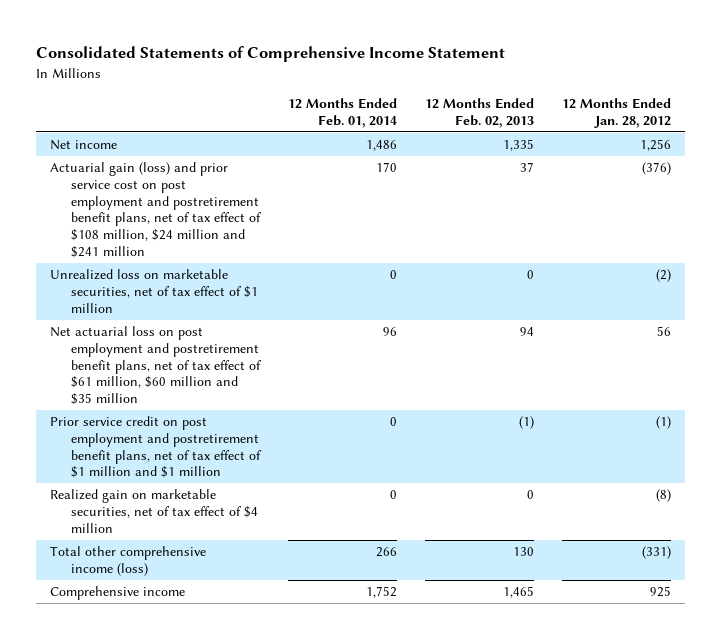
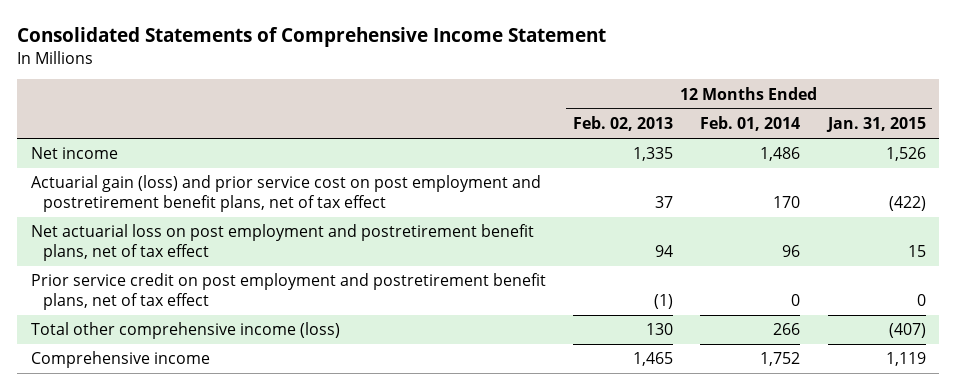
[561,97,671,128] 12 Months Ended Jan. 28, 2012 -> none
none -> [825,117,926,133] Jan. 31, 2015
[50,269,258,313] Unrealized loss on marketable securities, net of tax effect of $1 million -> none
[50,489,258,533] Realized gain on marketable securities, net of tax effect of $4 million -> none
[50,162,262,258] Actuarial gain (loss) and prior service cost on post employment and postretirement benefit plans, net of tax effect of $108 million, $24 million and $241 million -> [30,175,541,213] Actuarial gain (loss) and prior service cost on post employment and postretirement benefit plans, net of tax effect
[50,326,262,406] Net actuarial loss on post employment and postretirement benefit plans, net of tax effect of $61 million, $60 million and $35 million -> [30,224,534,262] Net actuarial loss on post employment and postretirement benefit plans, net of tax effect
[50,416,262,479] Prior service credit on post employment and postretirement benefit plans, net of tax effect of $1 million and $1 million -> [30,273,546,311] Prior service credit on post employment and postretirement benefit plans, net of tax effect

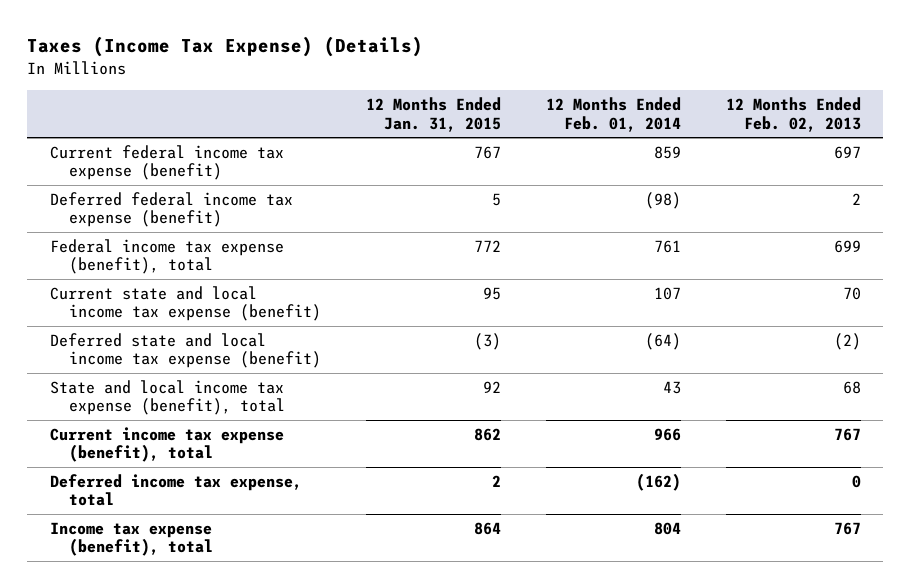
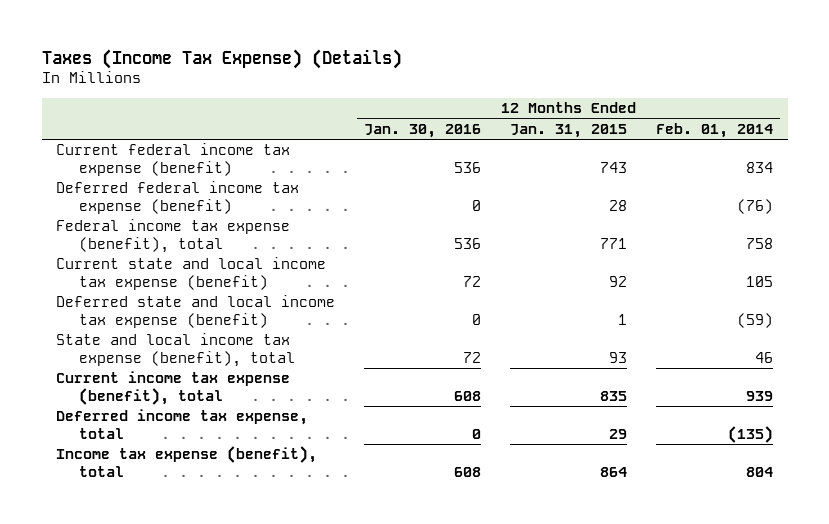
[725,96,861,132] 12 Months Ended Feb. 02, 2013 -> none
none -> [364,123,482,138] Jan. 30, 2016
[474,145,502,159] 767 -> [600,161,628,173] 743
[654,145,682,159] 859 -> [746,161,774,173] 834
[492,192,502,206] 5 -> [609,199,628,211] 28
[645,191,682,209] (98) -> [737,198,774,214] (76)
[474,239,502,252] 772 -> [600,237,628,249] 771
[654,239,682,253] 761 -> [746,237,774,249] 758
[483,286,502,300] 95 -> [609,275,628,287] 92
[654,286,682,300] 107 -> [746,275,774,287] 105
[474,332,502,350] (3) -> [618,313,628,325] 1
[645,332,682,350] (64) -> [737,312,774,328] (59)
[483,380,502,393] 92 -> [609,351,628,363] 93
[663,380,682,394] 43 -> [755,351,774,363] 46
[474,427,502,441] 862 -> [600,390,628,401] 835
[654,427,682,441] 966 -> [746,390,774,401] 939
[492,474,502,487] 2 -> [609,428,628,439] 29
[636,472,682,491] (162) -> [728,425,774,443] (135)

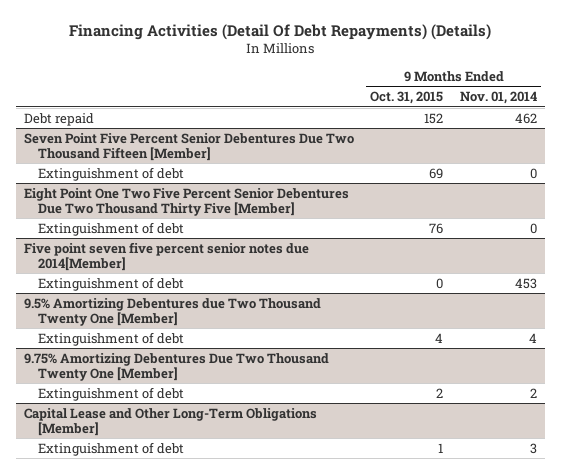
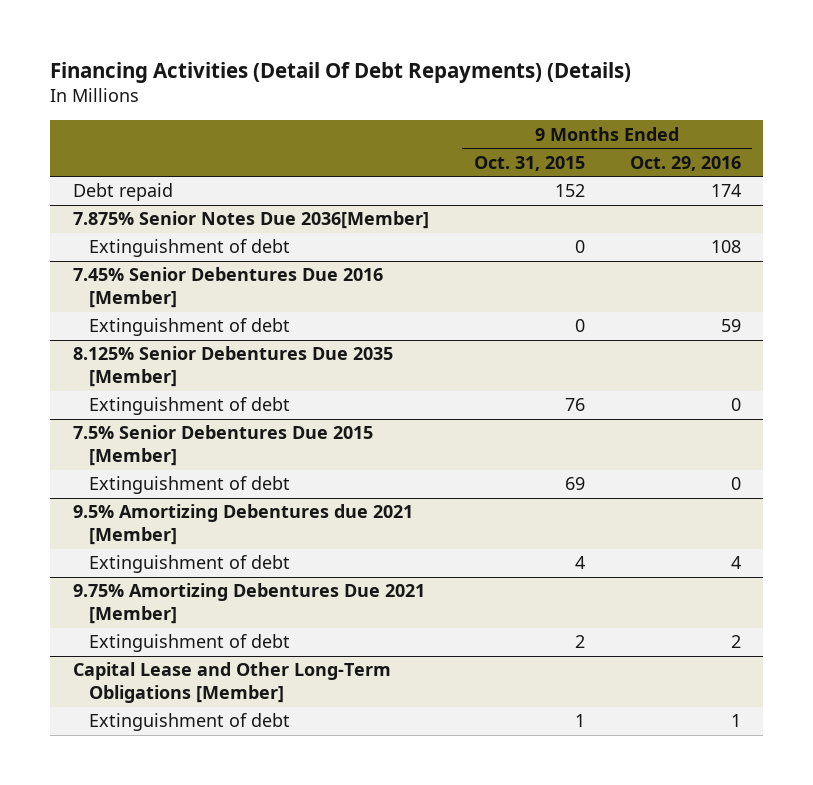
[459,91,537,105] Nov. 01, 2014 -> none
none -> [629,155,741,171] Oct. 29, 2016
[24,132,355,161] Seven Point Five Percent Senior Debentures Due Two Thousand Fifteen [Member] -> none
[37,166,184,181] Extinguishment of debt -> none
[24,187,350,216] Eight Point One Two Five Percent Senior Debentures Due Two Thousand Thirty Five [Member] -> none
[37,221,184,236] Extinguishment of debt -> none
[24,241,310,271] Five point seven five percent senior notes due 2014[Member] -> none
none -> [72,211,429,230] 7.875% Senior Notes Due 2036[Member]
none -> [72,267,383,309] 7.45% Senior Debentures Due 2016 [Member]
none -> [88,318,290,337] Extinguishment of debt
none -> [72,346,393,388] 8.125% Senior Debentures Due 2035 [Member]
none -> [88,397,290,416] Extinguishment of debt
none -> [72,425,373,467] 7.5% Senior Debentures Due 2015 [Member]
none -> [88,476,290,495] Extinguishment of debt
[24,297,322,326] 9.5% Amortizing Debentures due Two Thousand Twenty One [Member] -> [72,504,413,546] 9.5% Amortizing Debentures due 2021 [Member]
[24,352,330,381] 9.75% Amortizing Debentures Due Two Thousand Twenty One [Member] -> [72,583,425,625] 9.75% Amortizing Debentures Due 2021 [Member]

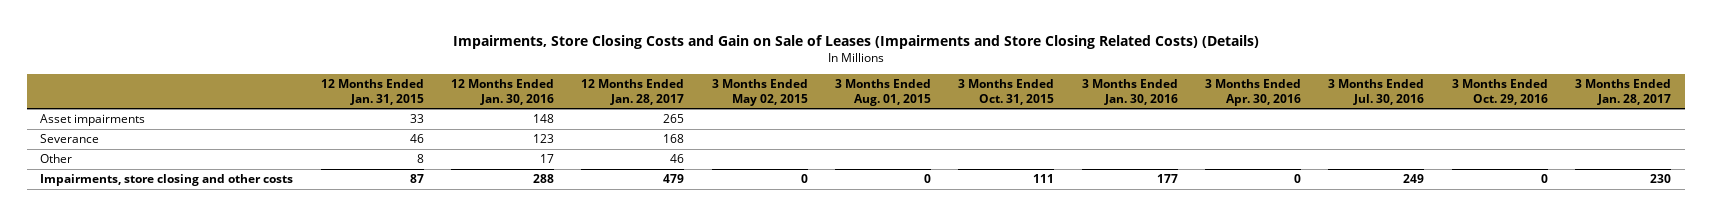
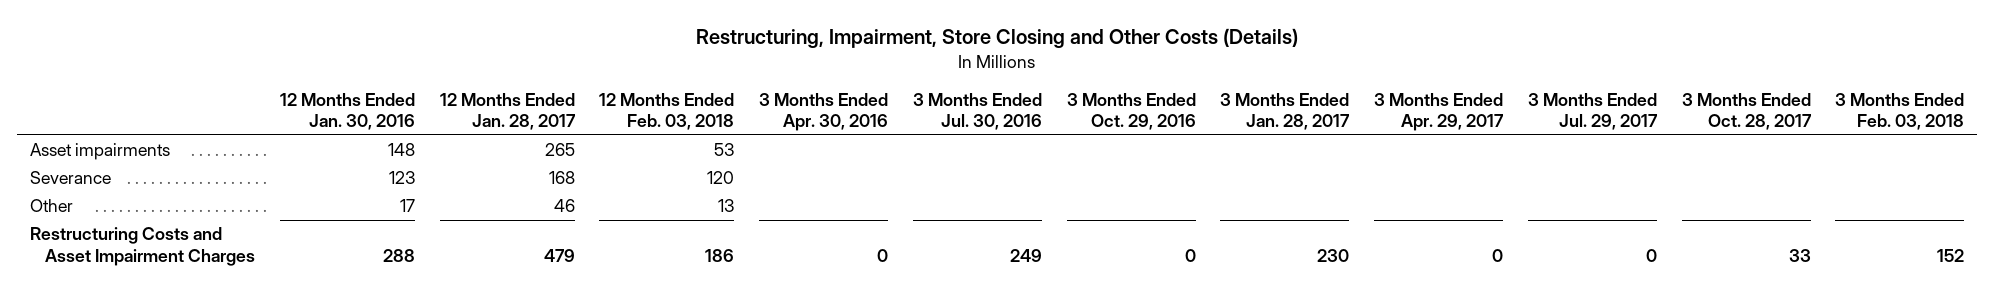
[452,34,1259,49] Impairments, Store Closing Costs and Gain on Sale of Leases (Impairments and Store Closing Related Costs) (Details) -> [695,28,1298,49] Restructuring, Impairment, Store Closing and Other Costs (Details)
[320,79,424,105] 12 Months Ended Jan. 31, 2015 -> none
[711,79,808,106] 3 Months Ended May 02, 2015 -> none
[834,79,931,106] 3 Months Ended Aug. 01, 2015 -> none
[958,79,1055,105] 3 Months Ended Oct. 31, 2015 -> none
[1081,79,1178,105] 3 Months Ended Jan. 30, 2016 -> none
none -> [599,92,735,131] 12 Months Ended Feb. 03, 2018
none -> [1374,92,1505,132] 3 Months Ended Apr. 29, 2017
none -> [1527,92,1658,131] 3 Months Ended Jul. 29, 2017
none -> [1681,92,1812,131] 3 Months Ended Oct. 28, 2017
none -> [1835,92,1965,131] 3 Months Ended Feb. 03, 2018
[40,174,294,187] Impairments, store closing and other costs -> [29,227,256,266] Restructuring Costs and Asset Impairment Charges

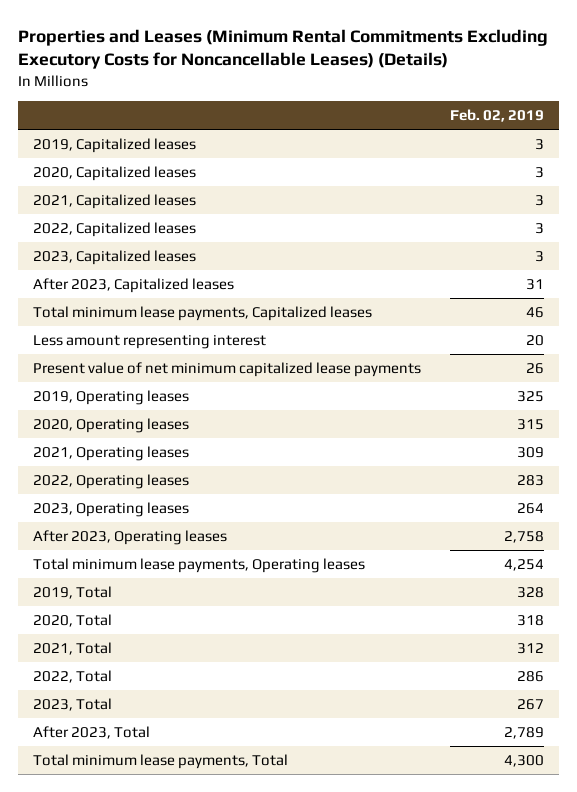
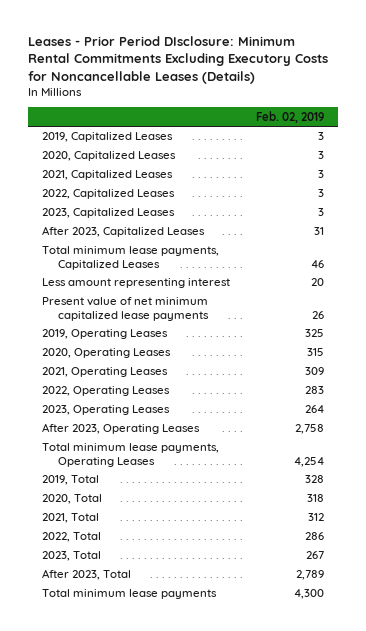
[18,28,549,70] Properties and Leases (Minimum Rental Commitments Excluding Executory Costs for Noncancellable Leases) (Details) -> [28,35,329,84] Leases - Prior Period DIsclosure: Minimum Rental Commitments Excluding Executory Costs for Noncancellable Leases (Details)
[32,138,196,154] 2019, Capitalized leases -> [41,132,173,143] 2019, Capitalized Leases
[32,166,196,182] 2020, Capitalized leases -> [41,151,176,162] 2020, Capitalized Leases
[32,194,196,210] 2021, Capitalized leases -> [41,170,173,181] 2021, Capitalized Leases
[32,222,196,238] 2022, Capitalized leases -> [41,189,175,200] 2022, Capitalized Leases
[32,250,196,266] 2023, Capitalized leases -> [41,208,175,219] 2023, Capitalized Leases
[32,278,234,294] After 2023, Capitalized leases -> [41,226,205,238] After 2023, Capitalized Leases
[32,306,372,322] Total minimum lease payments, Capitalized leases -> [41,246,219,270] Total minimum lease payments, Capitalized Leases
[32,390,189,406] 2019, Operating leases -> [41,329,168,340] 2019, Operating Leases
[32,418,189,434] 2020, Operating leases -> [41,348,171,359] 2020, Operating Leases
[32,446,189,462] 2021, Operating leases -> [41,367,168,378] 2021, Operating Leases
[32,474,189,490] 2022, Operating leases -> [41,386,170,397] 2022, Operating Leases
[32,502,189,518] 2023, Operating leases -> [41,405,170,416] 2023, Operating Leases
[32,530,227,546] After 2023, Operating leases -> [41,423,200,435] After 2023, Operating Leases
[32,558,365,574] Total minimum lease payments, Operating leases -> [41,443,219,467] Total minimum lease payments, Operating Leases
[32,754,288,770] Total minimum lease payments, Total -> [41,589,217,600] Total minimum lease payments

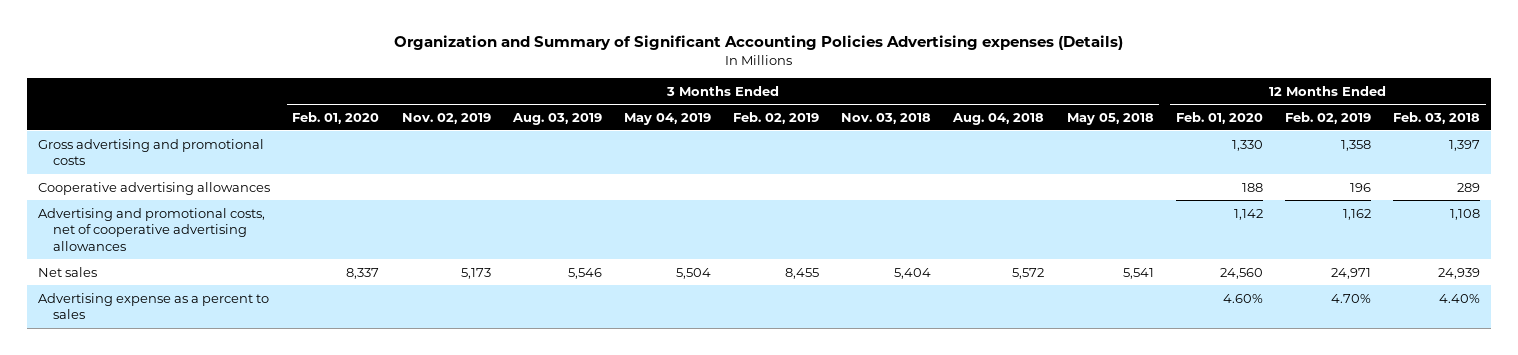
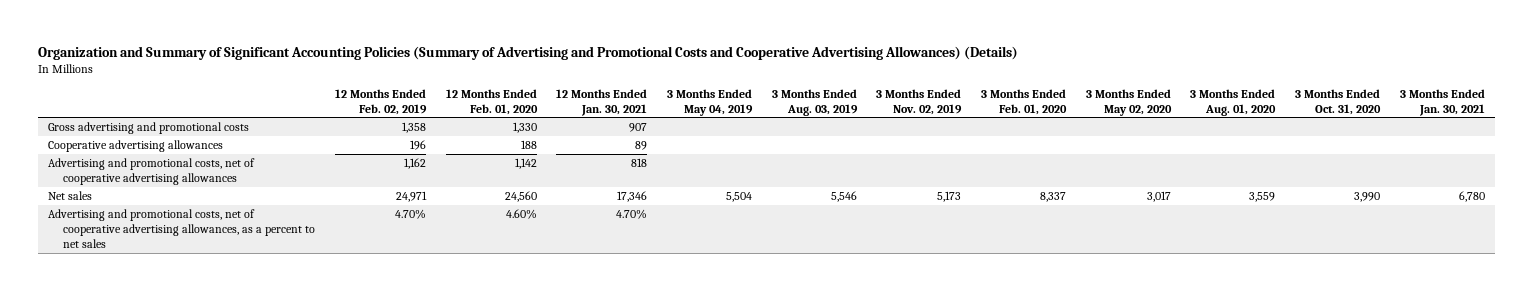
[394,35,1124,51] Organization and Summary of Significant Accounting Policies Advertising expenses (Details) -> [38,45,1019,60] Organization and Summary of Significant Accounting Policies (Summary of Advertising and Promotional Costs and Cooperative Advertising Allowances) (Details)
[733,111,820,124] Feb. 02, 2019 -> none
[841,112,932,124] Nov. 03, 2018 -> none
[952,112,1045,125] Aug. 04, 2018 -> none
[1066,112,1154,125] May 05, 2018 -> none
[1393,111,1481,124] Feb. 03, 2018 -> none
none -> [556,88,648,116] 12 Months Ended Jan. 30, 2021
none -> [1085,88,1172,116] 3 Months Ended May 02, 2020
none -> [1190,88,1277,116] 3 Months Ended Aug. 01, 2020
none -> [1295,88,1382,115] 3 Months Ended Oct. 31, 2020
none -> [1399,88,1485,116] 3 Months Ended Jan. 30, 2021
[38,292,270,320] Advertising expense as a percent to sales -> [47,209,316,248] Advertising and promotional costs, net of cooperative advertising allowances, as a percent to net sales

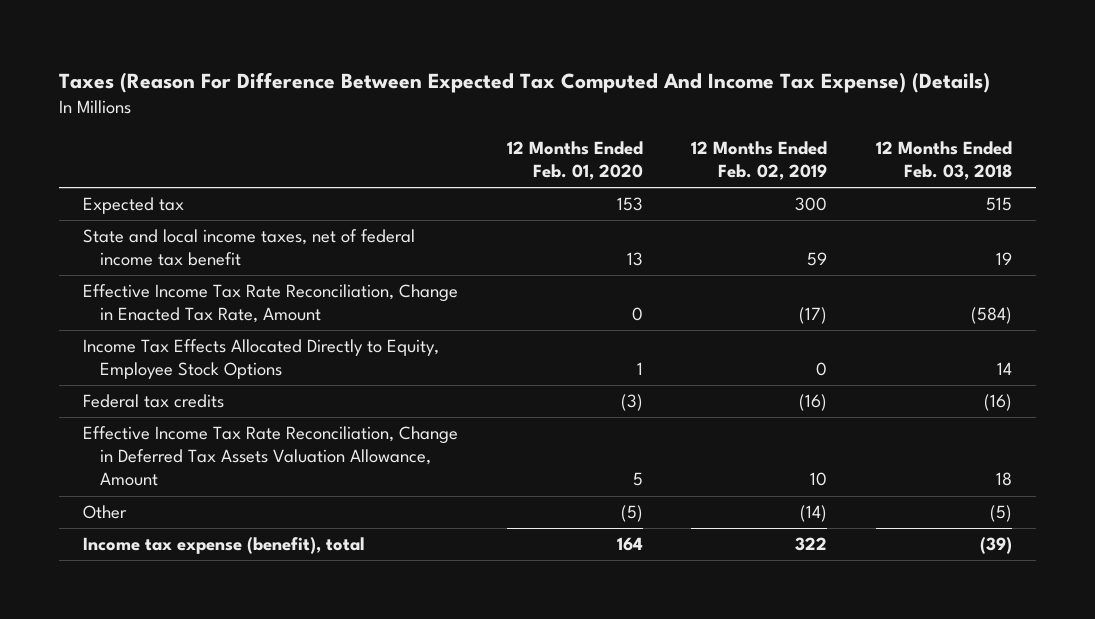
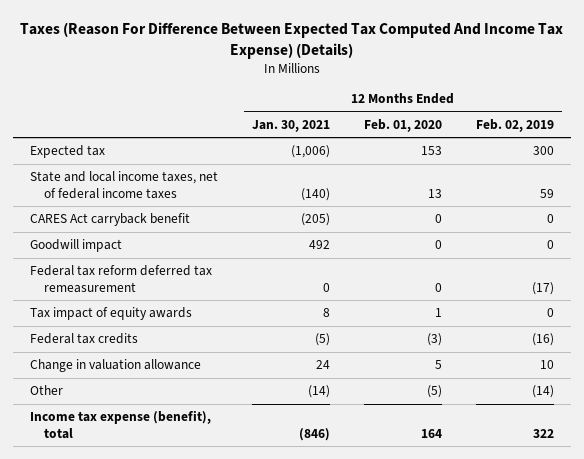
[875,140,1012,181] 12 Months Ended Feb. 03, 2018 -> none
none -> [252,119,331,132] Jan. 30, 2021
[83,229,416,267] State and local income taxes, net of federal income tax benefit -> [30,171,219,199] State and local income taxes, net of federal income taxes
none -> [30,213,191,227] CARES Act carryback benefit
none -> [30,239,123,253] Goodwill impact
[83,284,459,324] Effective Income Tax Rate Reconciliation, Change in Enacted Tax Rate, Amount -> [30,265,213,293] Federal tax reform deferred tax remeasurement
[83,339,440,380] Income Tax Effects Allocated Directly to Equity, Employee Stock Options -> [30,307,193,321] Tax impact of equity awards
[83,426,459,487] Effective Income Tax Rate Reconciliation, Change in Deferred Tax Assets Valuation Allowance, Amount -> [30,359,202,373] Change in valuation allowance

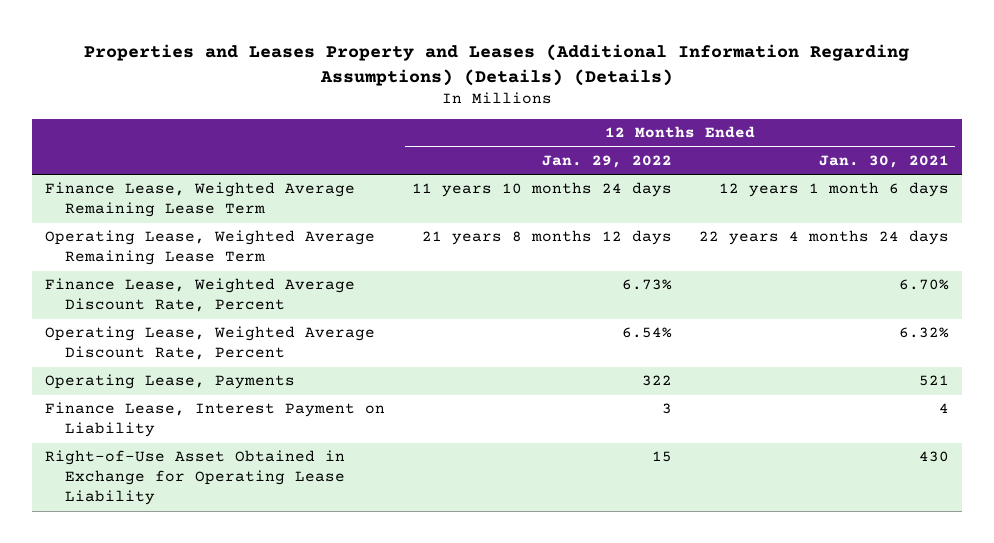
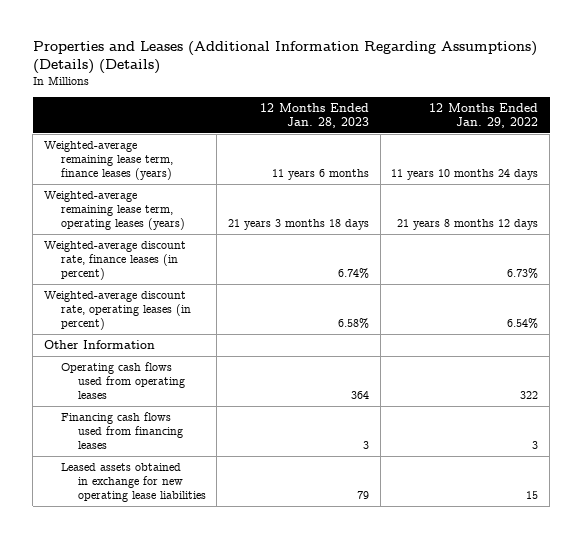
[84,43,910,86] Properties and Leases Property and Leases (Additional Information Regarding Assumptions) (Details) (Details) -> [32,40,537,75] Properties and Leases (Additional Information Regarding Assumptions) (Details) (Details)
[818,155,949,169] Jan. 30, 2021 -> none
none -> [260,102,370,128] 12 Months Ended Jan. 28, 2023
[45,182,356,218] Finance Lease, Weighted Average Remaining Lease Term -> [43,141,173,180] Weighted-average remaining lease term, finance leases (years)
[45,230,376,266] Operating Lease, Weighted Average Remaining Lease Term -> [43,191,185,230] Weighted-average remaining lease term, operating leases (years)
[45,278,356,313] Finance Lease, Weighted Average Discount Rate, Percent -> [43,241,186,280] Weighted-average discount rate, finance leases (in percent)
[45,326,376,361] Operating Lease, Weighted Average Discount Rate, Percent -> [43,291,191,330] Weighted-average discount rate, operating leases (in percent)
none -> [43,340,155,350] Other Information
[45,374,296,390] Operating Lease, Payments -> [60,362,185,399] Operating cash flows used from operating leases
[45,402,386,438] Finance Lease, Interest Payment on Liability -> [60,412,183,449] Financing cash flows used from financing leases
[45,450,346,506] Right-of-Use Asset Obtained in Exchange for Operating Lease Liability -> [60,463,206,502] Leased assets obtained in exchange for new operating lease liabilities

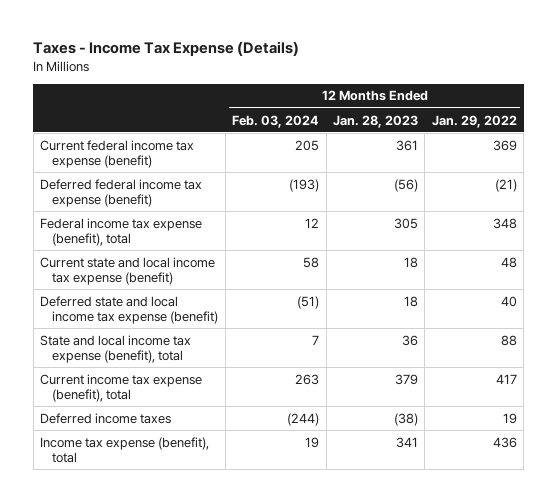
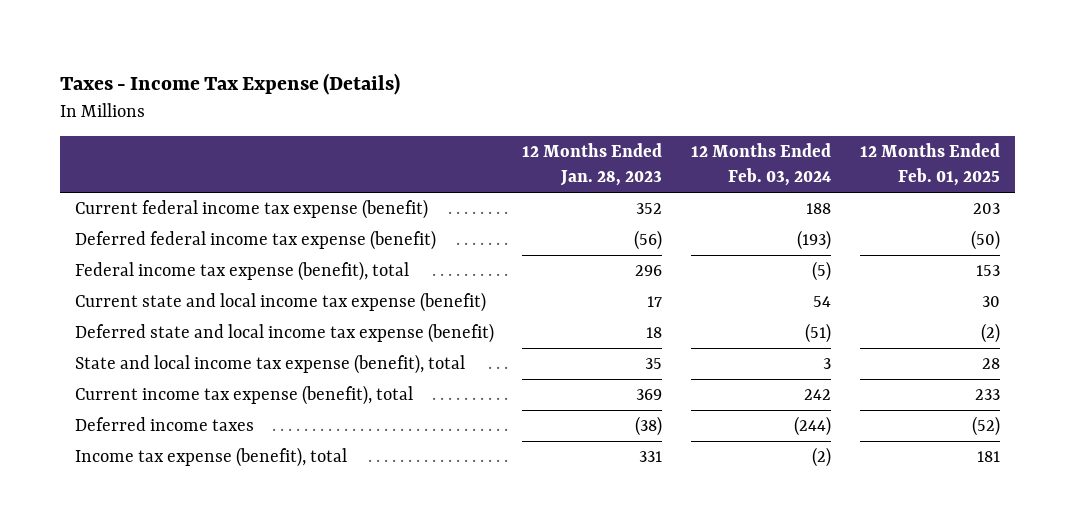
[431,114,517,128] Jan. 29, 2022 -> none
none -> [860,142,1001,187] 12 Months Ended Feb. 01, 2025
[295,139,320,151] 205 -> [806,202,832,214] 188
[396,139,419,151] 361 -> [636,202,663,214] 352
[305,217,320,228] 12 -> [812,260,832,281] (5)
[394,217,419,229] 305 -> [635,264,663,276] 296
[303,256,320,268] 58 -> [813,295,832,307] 54
[404,256,419,268] 18 -> [647,295,663,307] 17
[312,334,320,345] 7 -> [823,357,832,369] 3
[402,334,419,346] 36 -> [645,357,663,369] 35
[295,373,320,385] 263 -> [804,388,832,400] 242
[395,373,419,385] 379 -> [636,388,663,400] 369
[305,436,320,448] 19 -> [812,446,832,467] (2)
[396,436,419,448] 341 -> [639,450,663,462] 331

